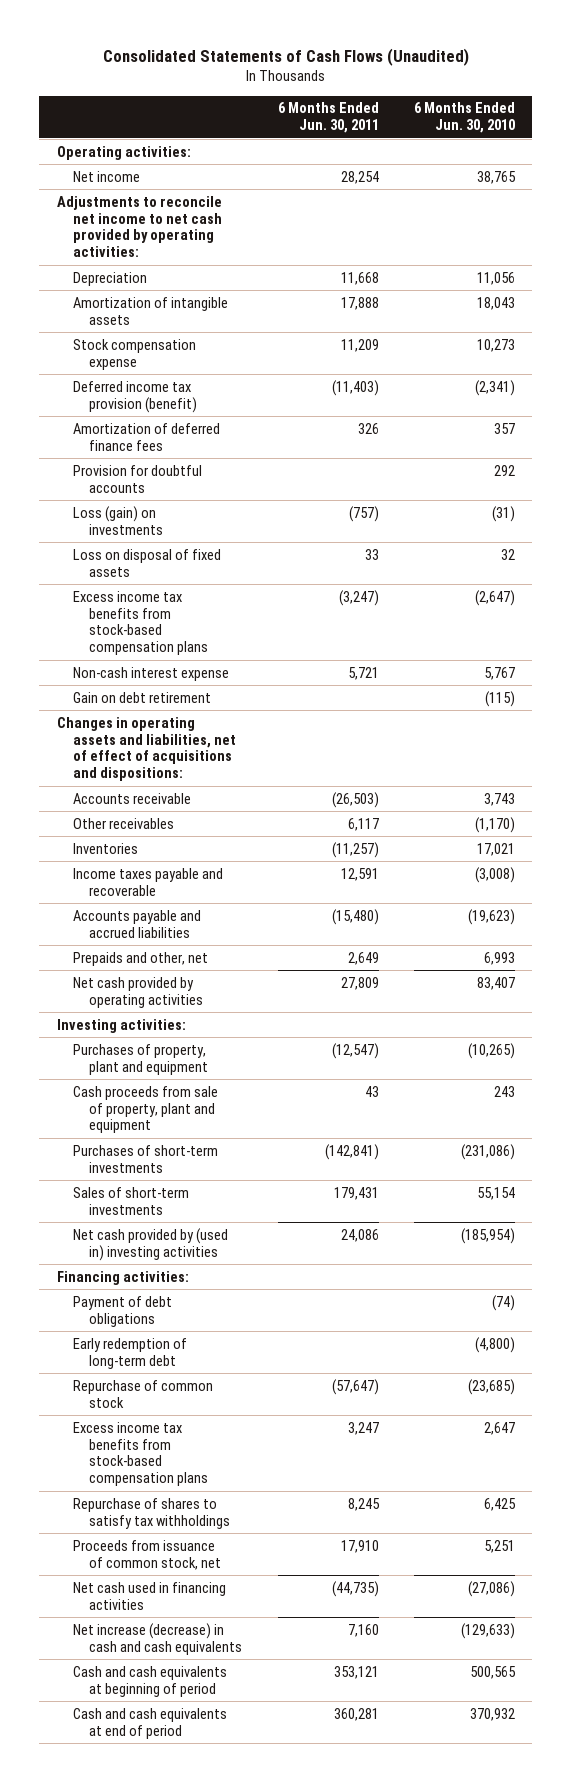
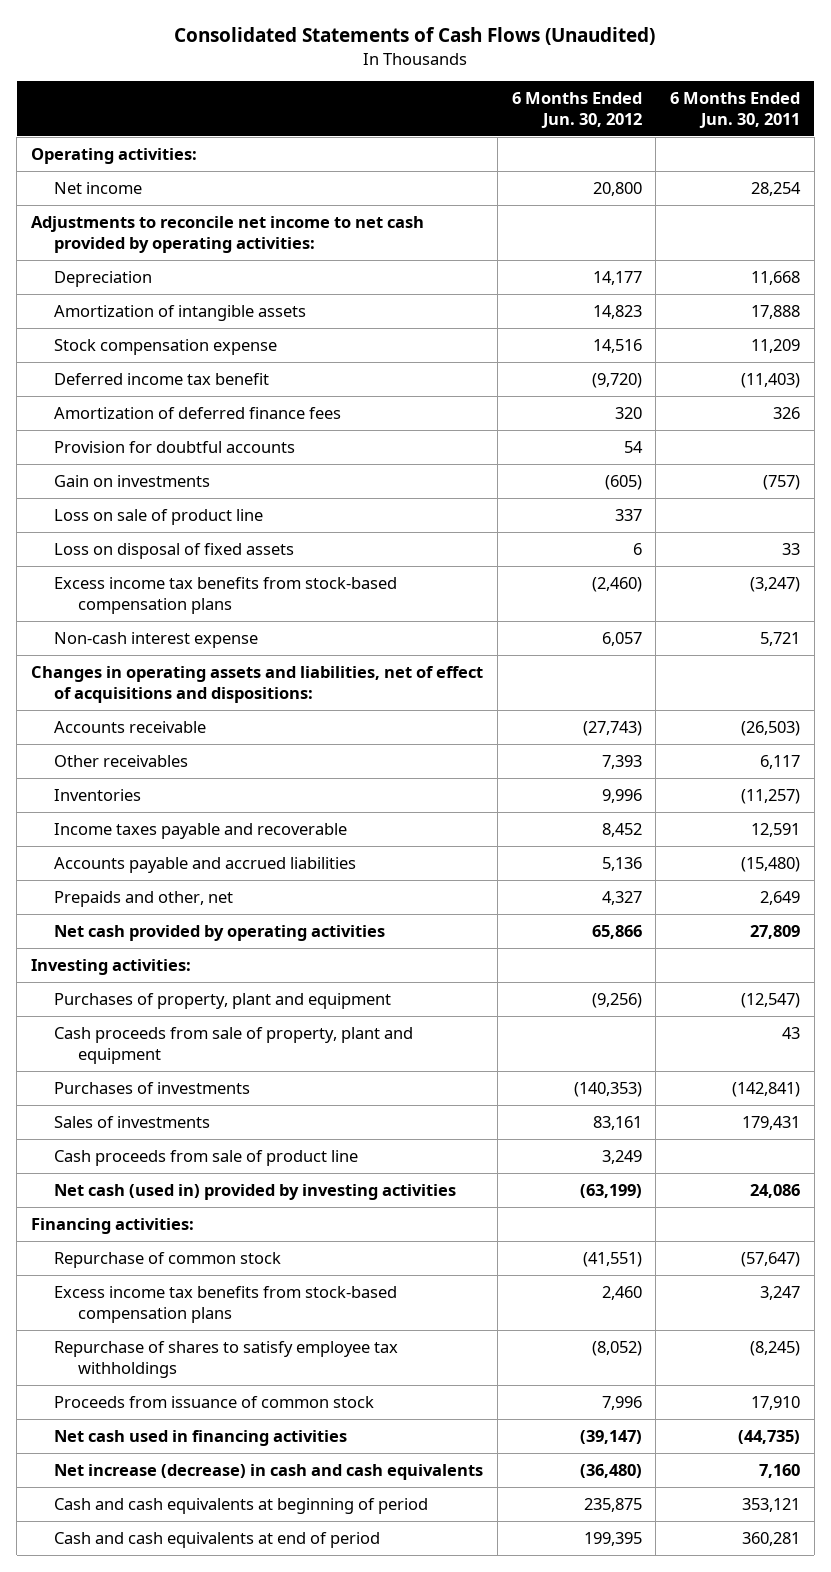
[413,102,515,134] 6 Months Ended Jun. 30, 2010 -> none
none -> [511,91,642,129] 6 Months Ended Jun. 30, 2012
[73,380,198,413] Deferred income tax provision (benefit) -> [54,372,270,385] Deferred income tax benefit
[73,505,164,535] Loss (gain) on investments -> [54,474,211,487] Gain on investments
none -> [54,508,264,525] Loss on sale of product line
[73,691,212,703] Gain on debt retirement -> none
[73,1144,219,1173] Purchases of short-term investments -> [54,1081,251,1094] Purchases of investments
[73,1186,190,1215] Sales of short-term investments -> [54,1115,211,1128] Sales of investments
none -> [54,1149,359,1166] Cash proceeds from sale of product line
[73,1227,229,1261] Net cash provided by (used in) investing activities -> [54,1183,457,1200] Net cash (used in) provided by investing activities
[73,1295,173,1327] Payment of debt obligations -> none
[73,1337,188,1369] Early redemption of long-term debt -> none
[73,1497,231,1529] Repurchase of shares to satisfy tax withholdings -> [54,1340,399,1378] Repurchase of shares to satisfy employee tax withholdings
[347,1497,380,1511] 8,245 -> [749,1340,800,1356] (8,245)
[73,1539,222,1570] Proceeds from issuance of common stock, net -> [54,1395,375,1408] Proceeds from issuance of common stock

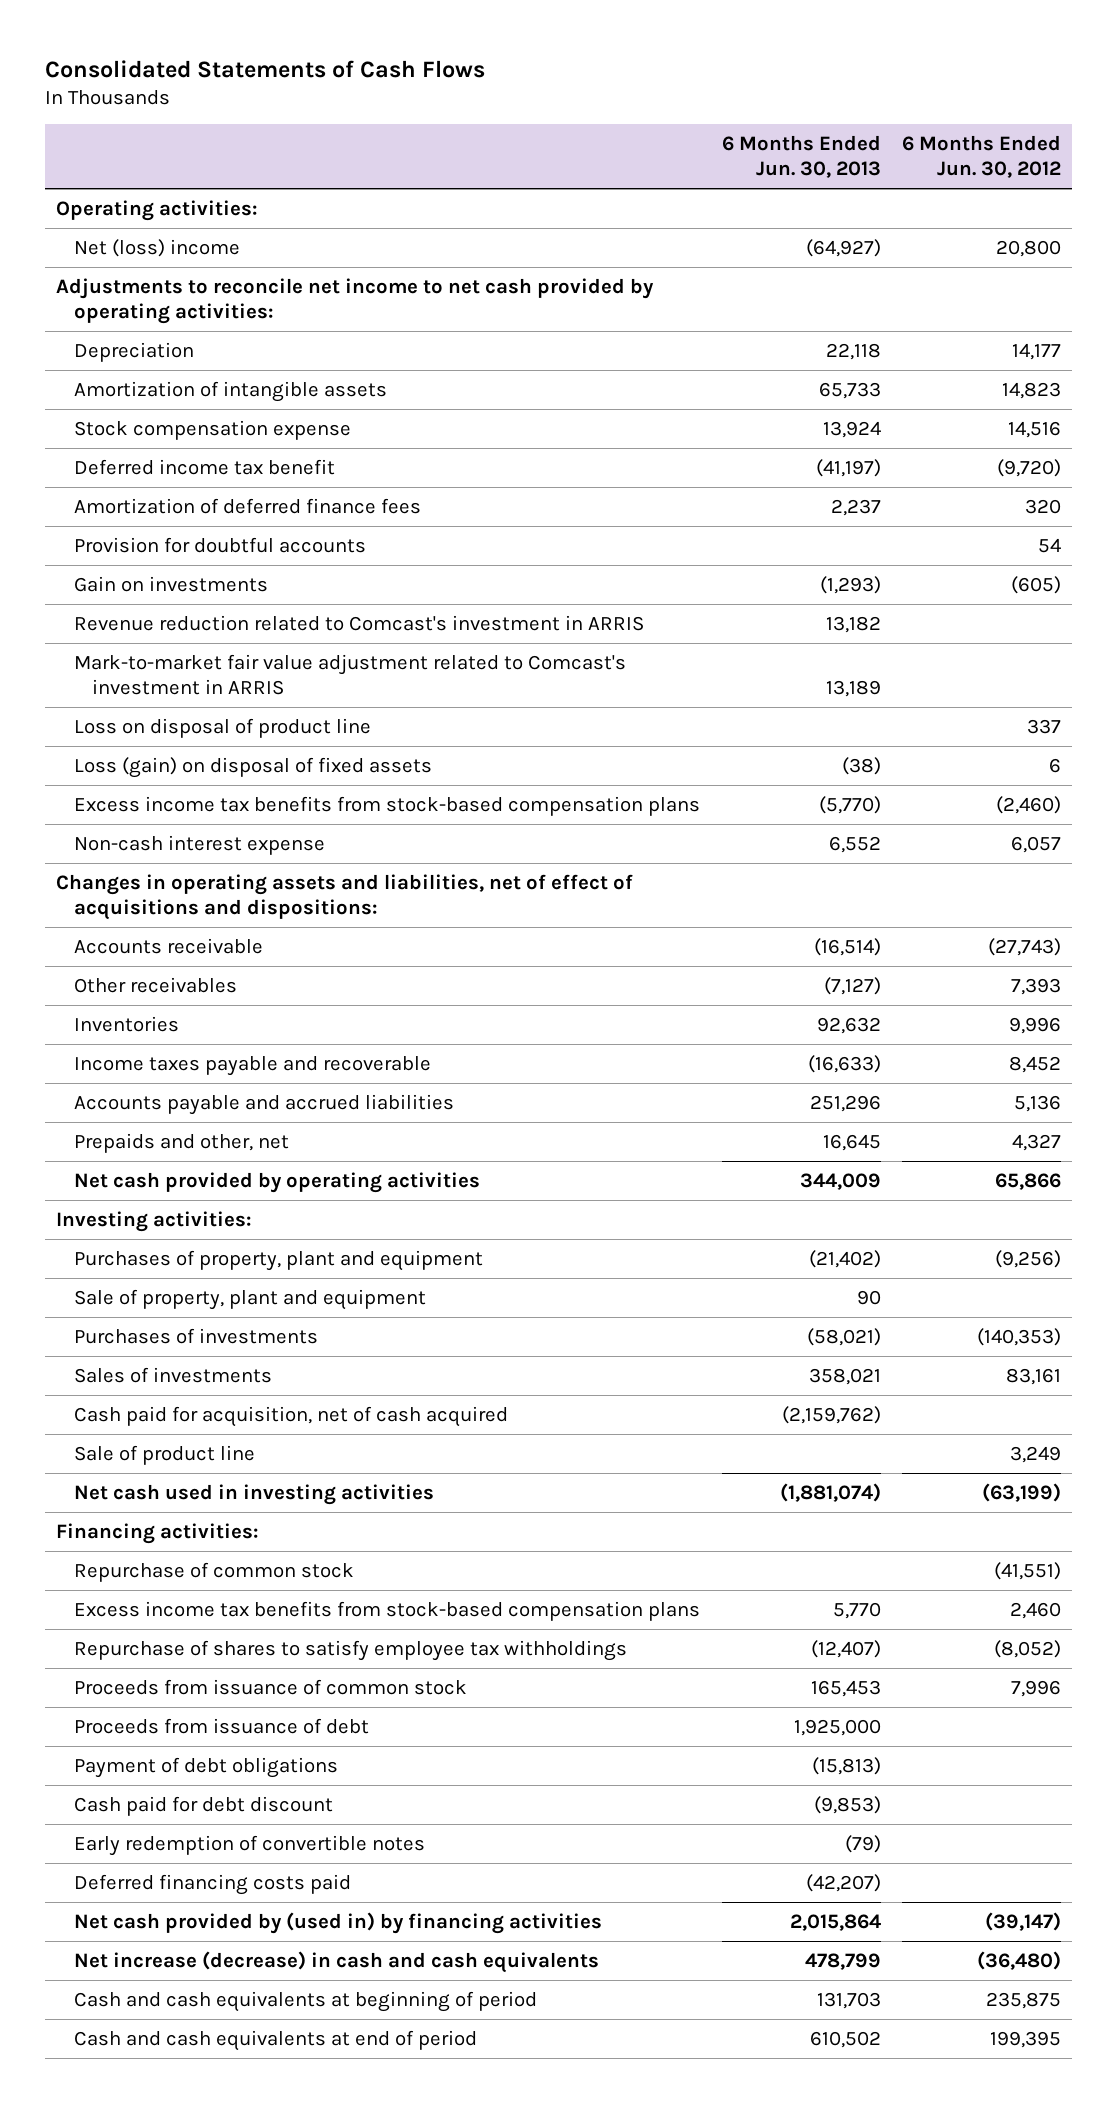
[174,27,656,46] Consolidated Statements of Cash Flows (Unaudited) -> [44,59,485,78] Consolidated Statements of Cash Flows
[669,91,800,129] 6 Months Ended Jun. 30, 2011 -> none
none -> [721,135,881,179] 6 Months Ended Jun. 30, 2013
[54,181,143,194] Net income -> [73,239,240,258] Net (loss) income
none -> [73,615,644,632] Revenue reduction related to Comcast's investment in ARRIS
none -> [73,654,626,695] Mark-to-market fair value adjustment related to Comcast's investment in ARRIS
[54,508,264,525] Loss on sale of product line -> [73,718,371,739] Loss on disposal of product line
[54,542,295,559] Loss on disposal of fixed assets -> [73,757,432,779] Loss (gain) on disposal of fixed assets
[54,1026,414,1064] Cash proceeds from sale of property, plant and equipment -> [73,1289,426,1311] Sale of property, plant and equipment
none -> [73,1406,508,1428] Cash paid for acquisition, net of cash acquired
[54,1149,359,1166] Cash proceeds from sale of product line -> [73,1445,255,1466] Sale of product line
[54,1183,457,1200] Net cash (used in) provided by investing activities -> [73,1484,434,1506] Net cash used in investing activities
none -> [73,1718,369,1735] Proceeds from issuance of debt
none -> [73,1757,338,1779] Payment of debt obligations
none -> [73,1796,333,1817] Cash paid for debt discount
none -> [73,1835,425,1857] Early redemption of convertible notes
none -> [73,1874,351,1896] Deferred financing costs paid
[54,1429,348,1446] Net cash used in financing activities -> [73,1912,602,1935] Net cash provided by (used in) by financing activities

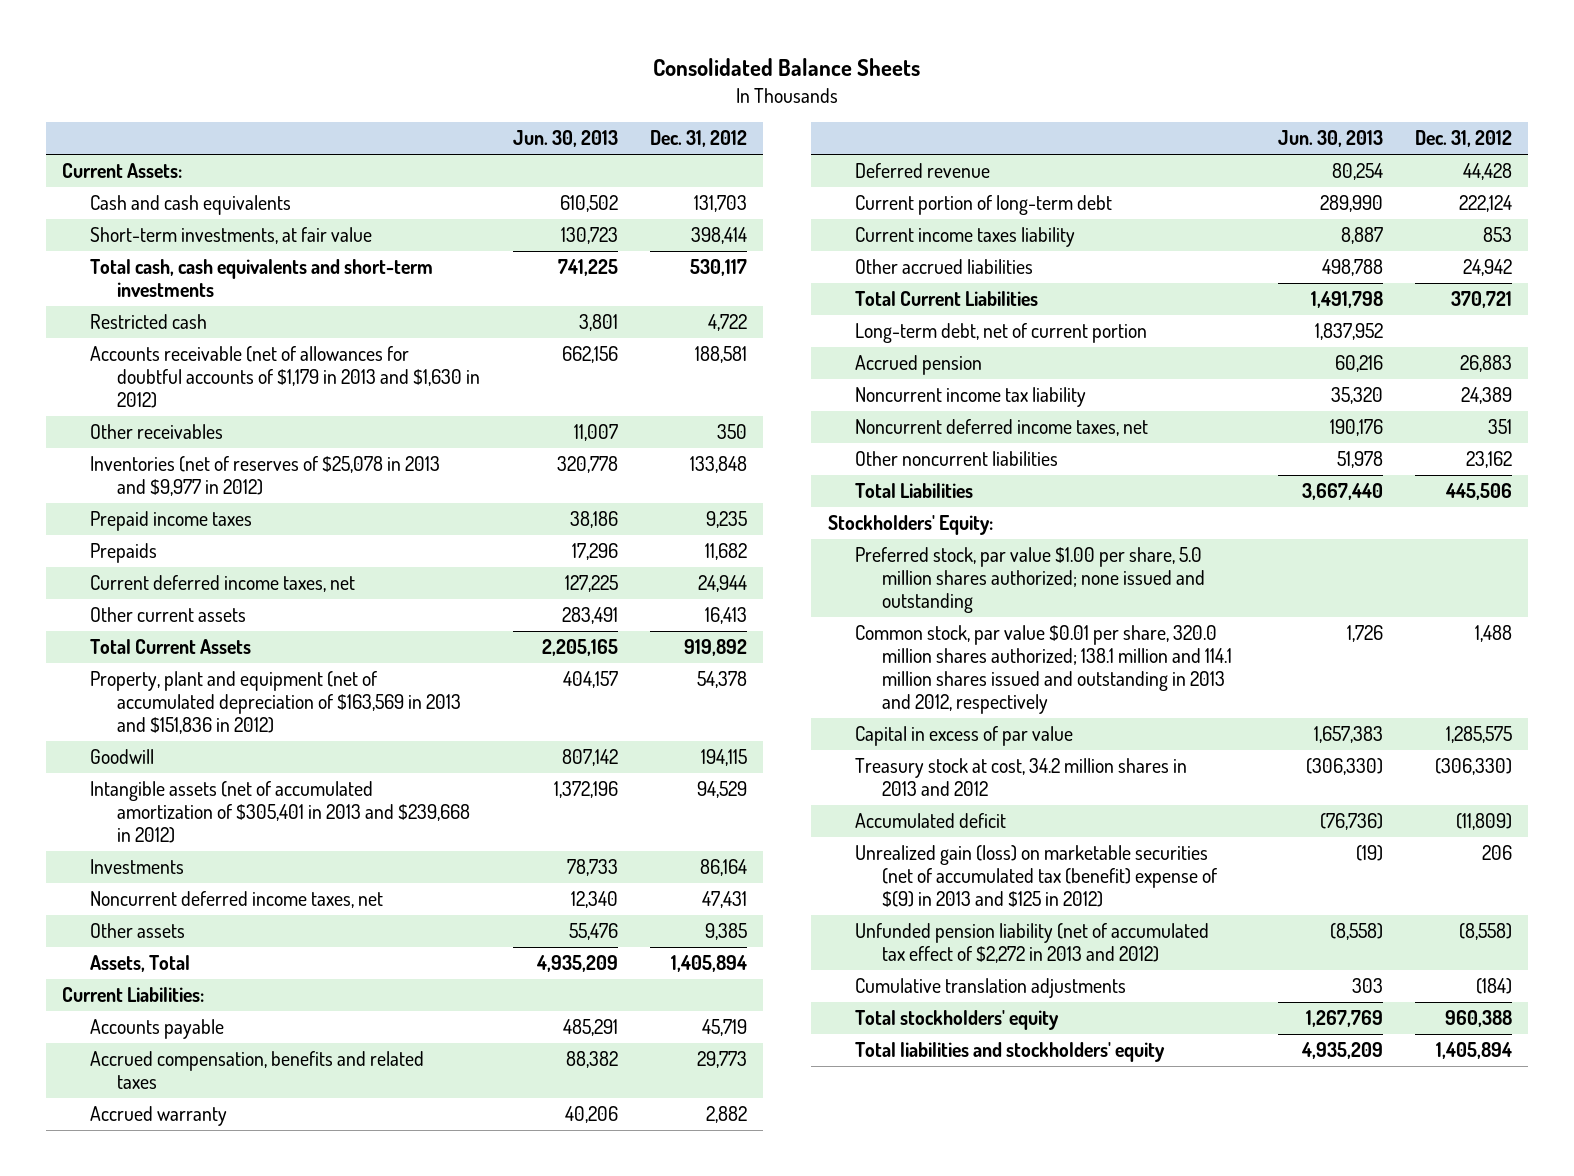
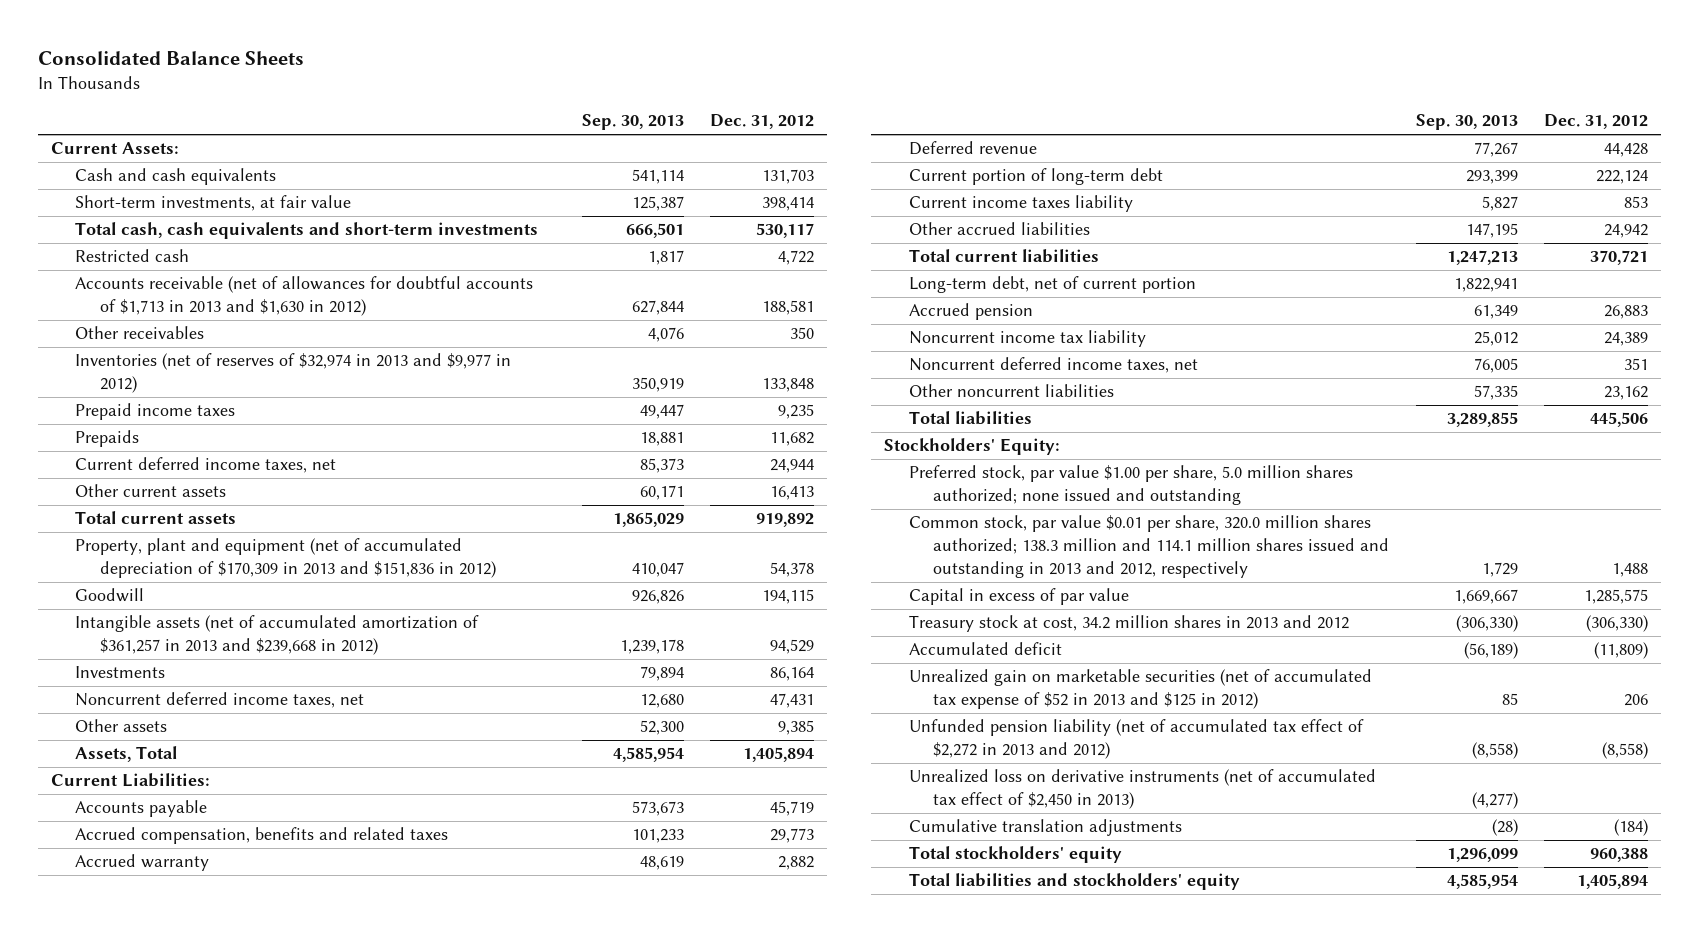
[512,130,618,148] Jun. 30, 2013 -> none
none -> [581,114,684,131] Sep. 30, 2013
[89,346,481,409] Accounts receivable (net of allowances for doubtful accounts of $1,179 in 2013 and $1,630 in 2012) -> [75,276,534,317] Accounts receivable (net of allowances for doubtful accounts of $1,713 in 2013 and $1,630 in 2012)
[89,456,440,497] Inventories (net of reserves of $25,078 in 2013 and $9,977 in 2012) -> [75,353,512,394] Inventories (net of reserves of $32,974 in 2013 and $9,977 in 2012)
[89,639,251,655] Total Current Assets -> [75,511,237,525] Total current assets
[89,671,462,735] Property, plant and equipment (net of accumulated depreciation of $163,569 in 2013 and $151,836 in 2012) -> [75,538,496,579] Property, plant and equipment (net of accumulated depreciation of $170,309 in 2013 and $151,836 in 2012)
[89,781,471,844] Intangible assets (net of accumulated amortization of $305,401 in 2013 and $239,668 in 2012) -> [75,615,480,656] Intangible assets (net of accumulated amortization of $361,257 in 2013 and $239,668 in 2012)
[855,291,1039,307] Total Current Liabilities -> [908,249,1099,264] Total current liabilities
[855,483,974,499] Total Liabilities -> [908,411,1032,426] Total liabilities
[855,625,1233,715] Common stock, par value $0.01 per share, 320.0 million shares authorized; 138.1 million and 114.1 million shares issued and outstanding in 2013 and 2012, respectively -> [908,515,1390,579] Common stock, par value $0.01 per share, 320.0 million shares authorized; 138.3 million and 114.1 million shares issued and outstanding in 2013 and 2012, respectively
[855,845,1218,908] Unrealized gain (loss) on marketable securities (net of accumulated tax (benefit) expense of $(9) in 2013 and $125 in 2012) -> [908,669,1372,710] Unrealized gain on marketable securities (net of accumulated tax expense of $52 in 2013 and $125 in 2012)
none -> [908,769,1376,810] Unrealized loss on derivative instruments (net of accumulated tax effect of $2,450 in 2013)

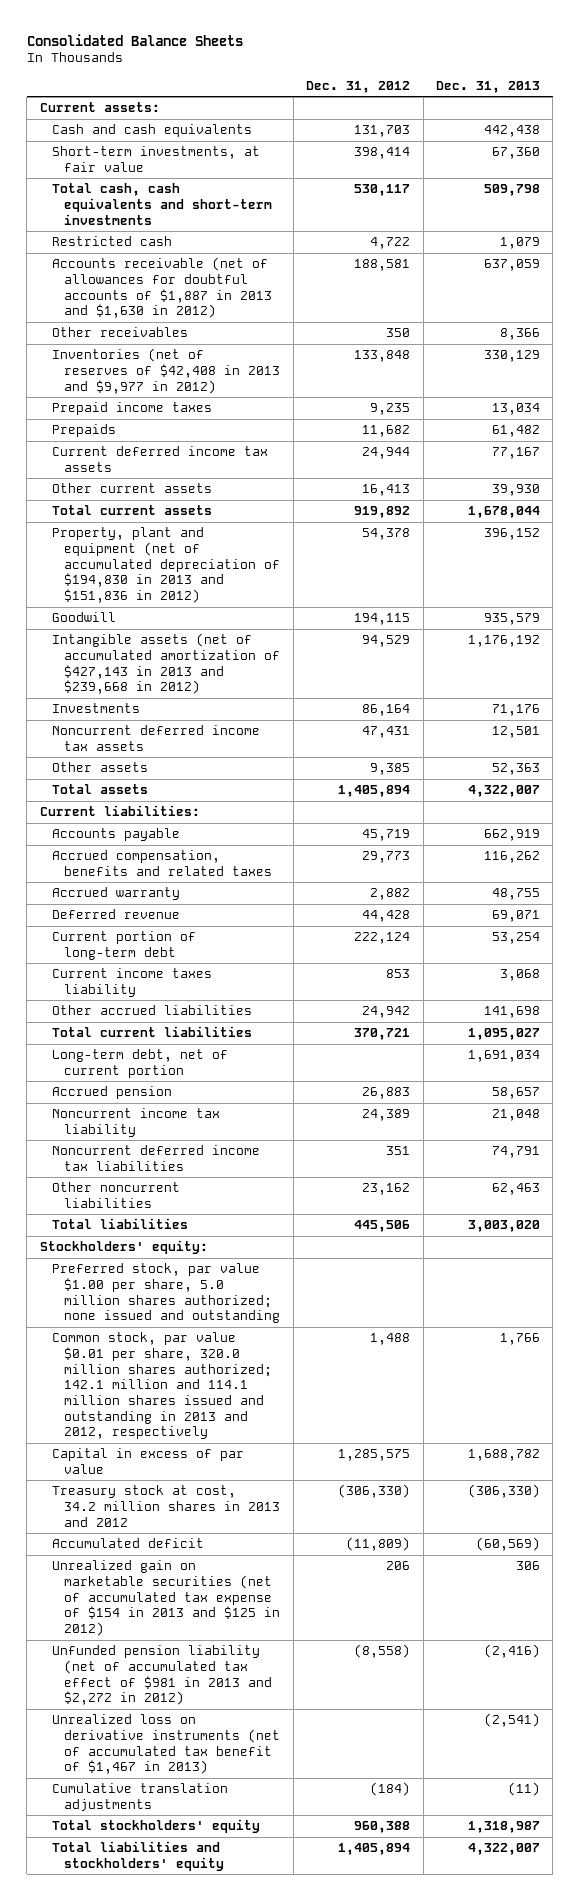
[581,114,684,131] Sep. 30, 2013 -> none
none -> [435,80,540,93] Dec. 31, 2013
[50,142,179,155] Current Assets: -> [39,102,160,113] Current assets:
[75,276,534,317] Accounts receivable (net of allowances for doubtful accounts of $1,713 in 2013 and $1,630 in 2012) -> [51,257,273,319] Accounts receivable (net of allowances for doubtful accounts of $1,887 in 2013 and $1,630 in 2012)
[75,353,512,394] Inventories (net of reserves of $32,974 in 2013 and $9,977 in 2012) -> [51,348,281,394] Inventories (net of reserves of $42,408 in 2013 and $9,977 in 2012)
[75,457,337,474] Current deferred income taxes, net -> [51,446,268,472] Current deferred income tax assets
[75,538,496,579] Property, plant and equipment (net of accumulated depreciation of $170,309 in 2013 and $151,836 in 2012) -> [51,527,281,604] Property, plant and equipment (net of accumulated depreciation of $194,830 in 2013 and $151,836 in 2012)
[75,615,480,656] Intangible assets (net of accumulated amortization of $361,257 in 2013 and $239,668 in 2012) -> [51,633,281,695] Intangible assets (net of accumulated amortization of $427,143 in 2013 and $239,668 in 2012)
[75,692,365,709] Noncurrent deferred income taxes, net -> [51,725,260,751] Noncurrent deferred income tax assets
[75,746,178,763] Assets, Total -> [51,784,148,795] Total assets
[50,773,210,788] Current Liabilities: -> [39,805,200,817] Current liabilities:
[908,357,1198,374] Noncurrent deferred income taxes, net -> [51,1145,260,1171] Noncurrent deferred income tax liabilities
[884,438,1061,456] Stockholders' Equity: -> [39,1240,208,1255] Stockholders' equity:
[908,515,1390,579] Common stock, par value $0.01 per share, 320.0 million shares authorized; 138.3 million and 114.1 million shares issued and outstanding in 2013 and 2012, respectively -> [51,1332,273,1440] Common stock, par value $0.01 per share, 320.0 million shares authorized; 142.1 million and 114.1 million shares issued and outstanding in 2013 and 2012, respectively
[908,669,1372,710] Unrealized gain on marketable securities (net of accumulated tax expense of $52 in 2013 and $125 in 2012) -> [51,1560,281,1637] Unrealized gain on marketable securities (net of accumulated tax expense of $154 in 2013 and $125 in 2012)
[908,719,1364,760] Unfunded pension liability (net of accumulated tax effect of $2,272 in 2013 and 2012) -> [51,1645,273,1706] Unfunded pension liability (net of accumulated tax effect of $981 in 2013 and $2,272 in 2012)
[908,769,1376,810] Unrealized loss on derivative instruments (net of accumulated tax effect of $2,450 in 2013) -> [51,1714,281,1775] Unrealized loss on derivative instruments (net of accumulated tax benefit of $1,467 in 2013)

